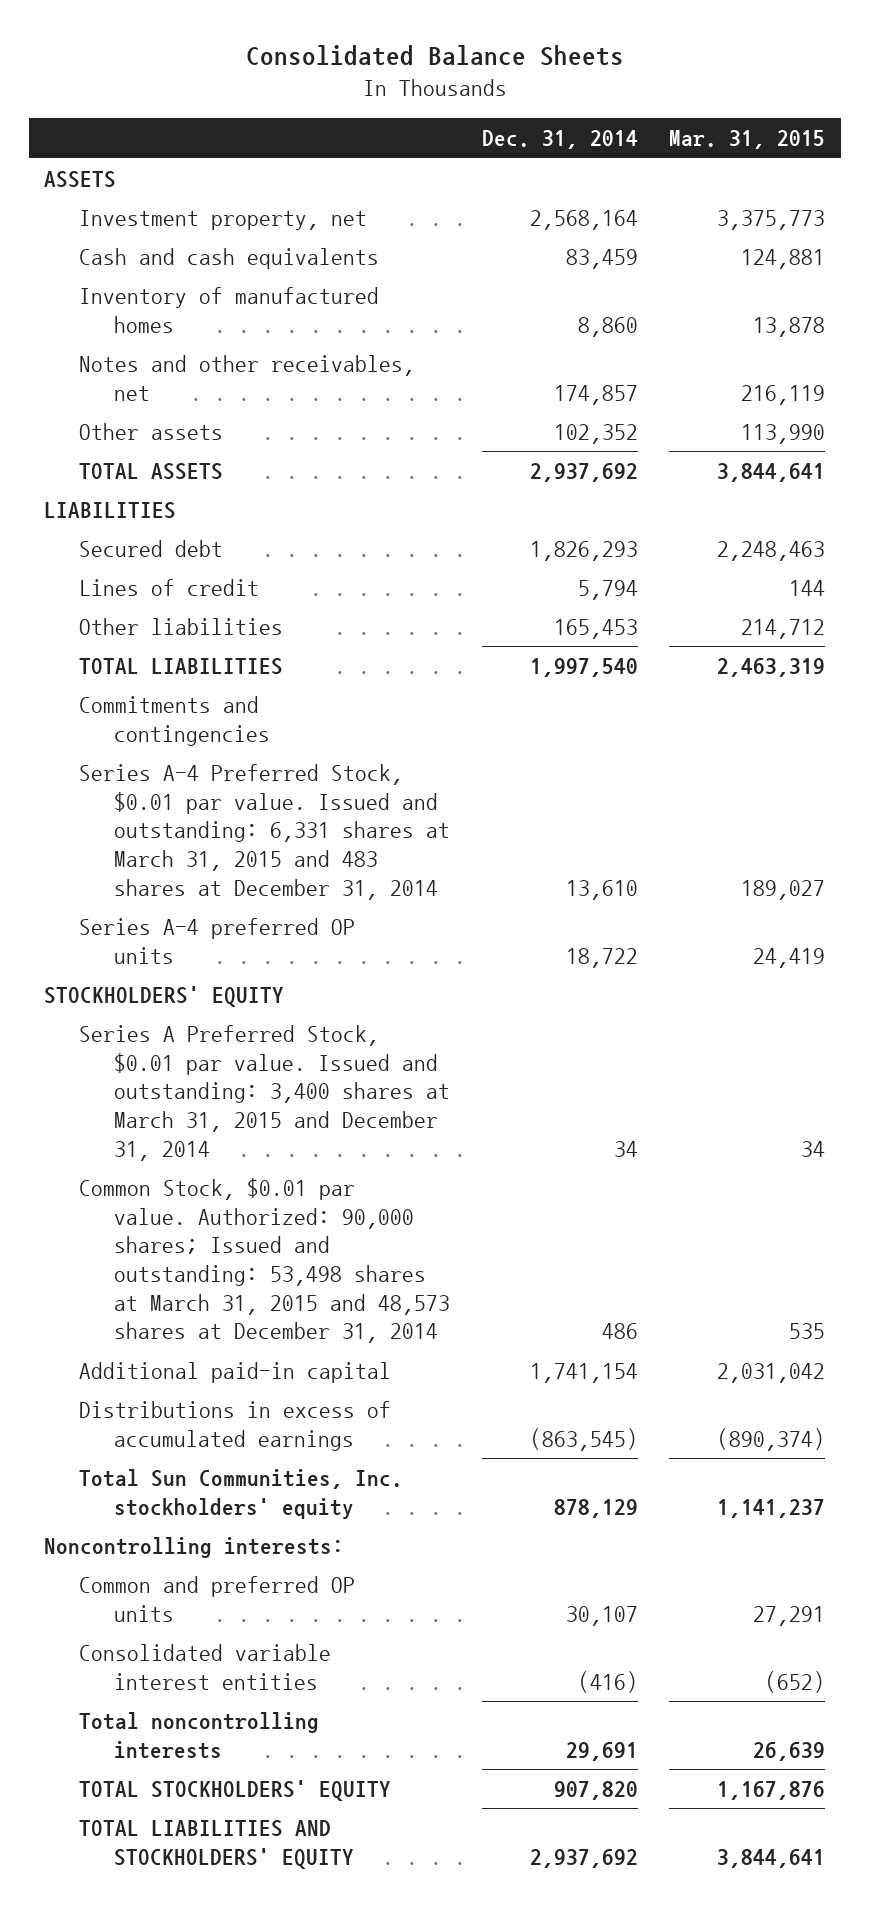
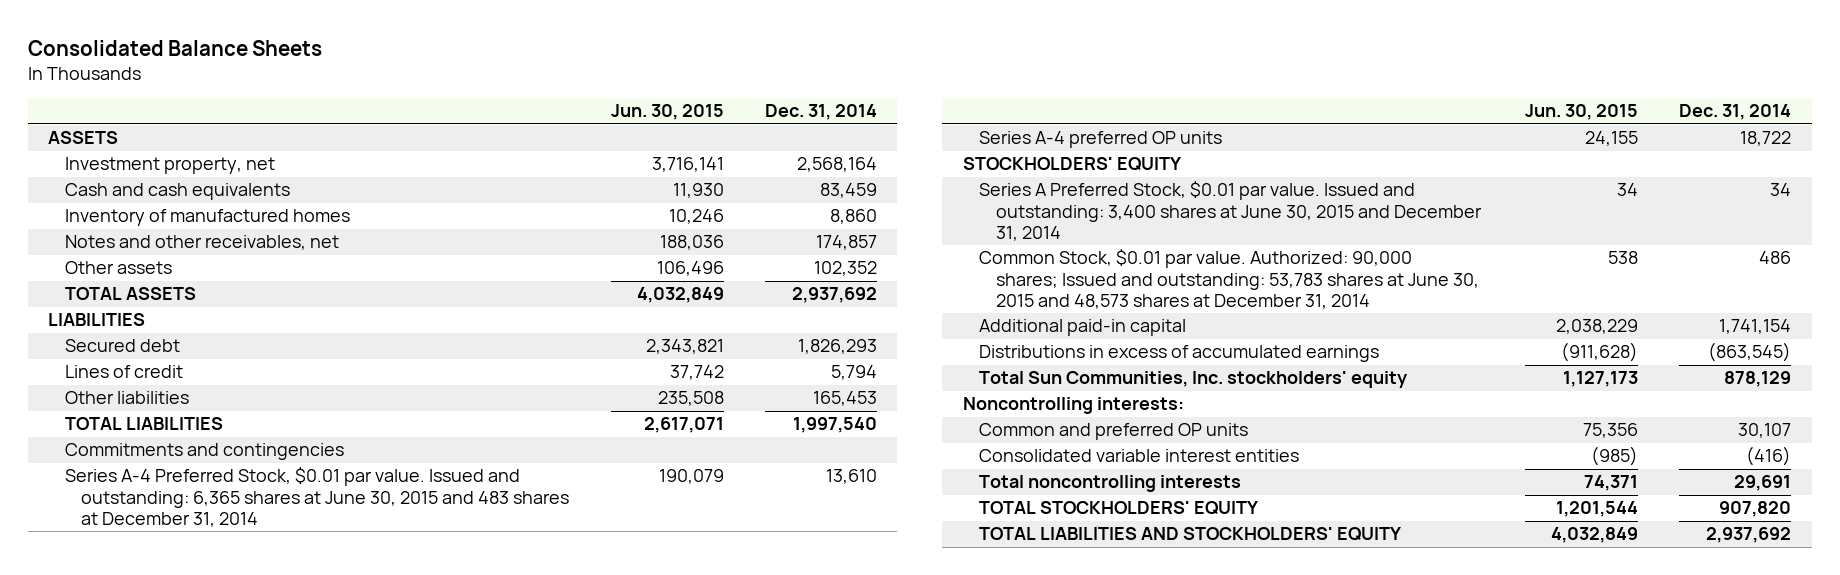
[669,130,826,150] Mar. 31, 2015 -> none
none -> [610,104,724,121] Jun. 30, 2015
[79,764,451,900] Series A-4 Preferred Stock, $0.01 par value. Issued and outstanding: 6,331 shares at March 31, 2015 and 483 shares at December 31, 2014 -> [64,467,570,527] Series A-4 Preferred Stock, $0.01 par value. Issued and outstanding: 6,365 shares at June 30, 2015 and 483 shares at December 31, 2014
[79,1025,451,1161] Series A Preferred Stock, $0.01 par value. Issued and outstanding: 3,400 shares at March 31, 2015 and December 31, 2014 -> [979,181,1482,241] Series A Preferred Stock, $0.01 par value. Issued and outstanding: 3,400 shares at June 30, 2015 and December 31, 2014
[79,1178,451,1344] Common Stock, $0.01 par value. Authorized: 90,000 shares; Issued and outstanding: 53,498 shares at March 31, 2015 and 48,573 shares at December 31, 2014 -> [979,249,1479,309] Common Stock, $0.01 par value. Authorized: 90,000 shares; Issued and outstanding: 53,783 shares at June 30, 2015 and 48,573 shares at December 31, 2014

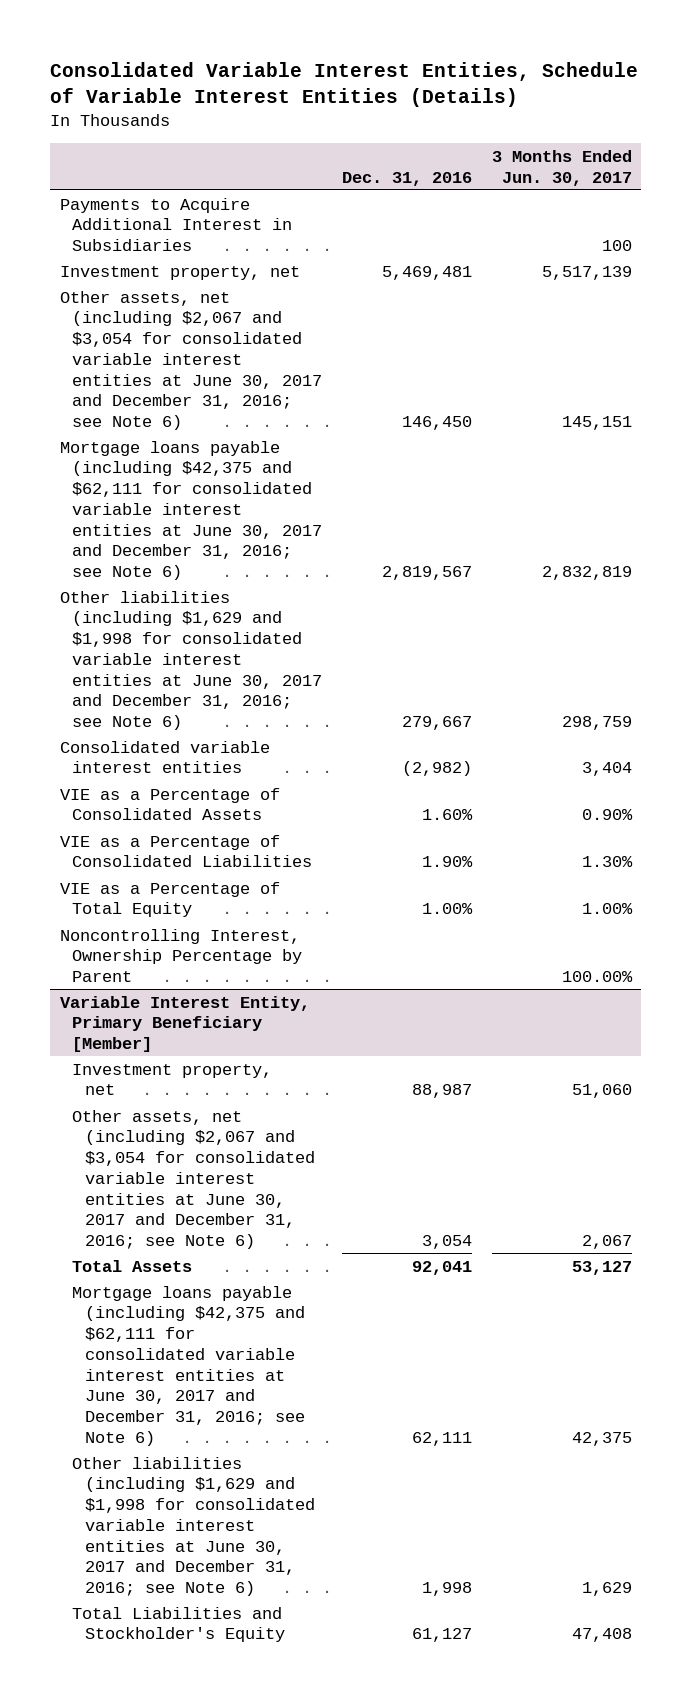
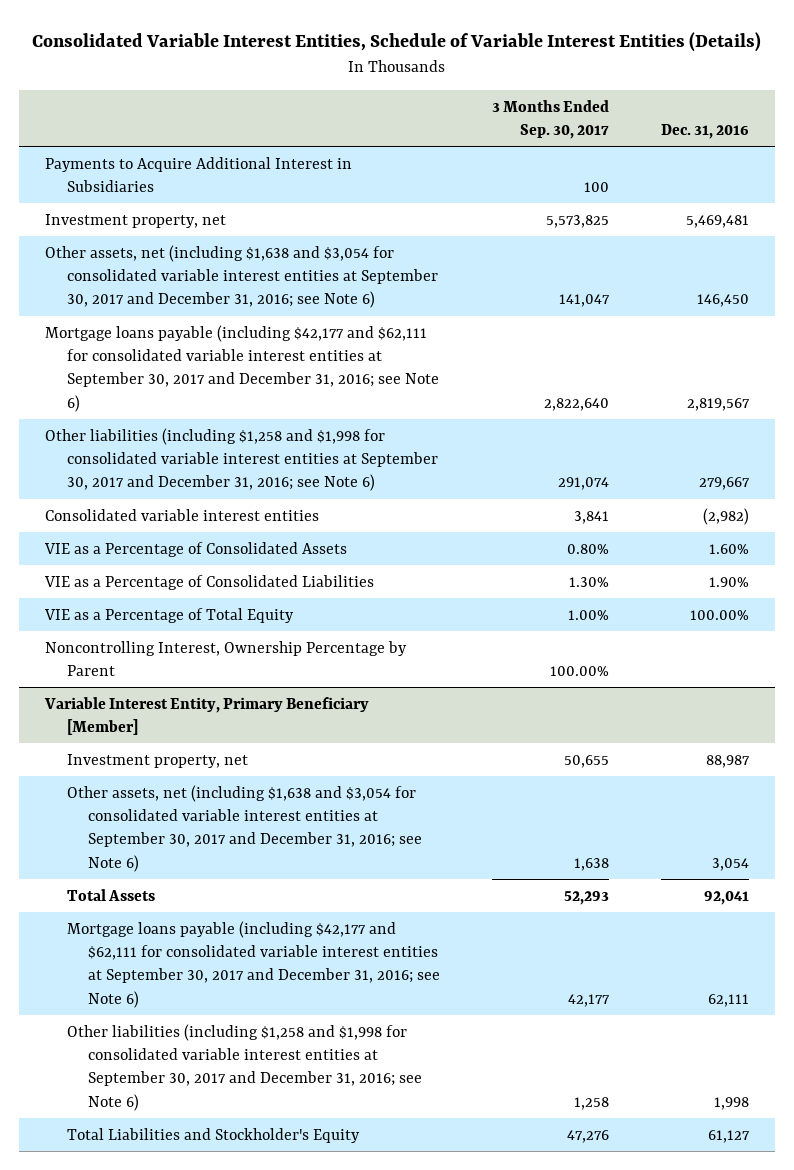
[491,149,632,186] 3 Months Ended Jun. 30, 2017 -> none
none -> [492,99,610,139] 3 Months Ended Sep. 30, 2017
[59,290,323,430] Other assets, net (including $2,067 and $3,054 for consolidated variable interest entities at June 30, 2017 and December 31, 2016; see Note 6) -> [45,244,438,309] Other assets, net (including $1,638 and $3,054 for consolidated variable interest entities at September 30, 2017 and December 31, 2016; see Note 6)
[59,440,323,580] Mortgage loans payable (including $42,375 and $62,111 for consolidated variable interest entities at June 30, 2017 and December 31, 2016; see Note 6) -> [45,324,439,412] Mortgage loans payable (including $42,177 and $62,111 for consolidated variable interest entities at September 30, 2017 and December 31, 2016; see Note 6)
[59,590,323,730] Other liabilities (including $1,629 and $1,998 for consolidated variable interest entities at June 30, 2017 and December 31, 2016; see Note 6) -> [45,427,438,492] Other liabilities (including $1,258 and $1,998 for consolidated variable interest entities at September 30, 2017 and December 31, 2016; see Note 6)
[421,903,473,915] 1.00% -> [690,609,750,620] 100.00%
[72,1109,315,1249] Other assets, net (including $2,067 and $3,054 for consolidated variable interest entities at June 30, 2017 and December 31, 2016; see Note 6) -> [66,784,423,872] Other assets, net (including $1,638 and $3,054 for consolidated variable interest entities at September 30, 2017 and December 31, 2016; see Note 6)
[72,1285,305,1446] Mortgage loans payable (including $42,375 and $62,111 for consolidated variable interest entities at June 30, 2017 and December 31, 2016; see Note 6) -> [66,920,441,1008] Mortgage loans payable (including $42,177 and $62,111 for consolidated variable interest entities at September 30, 2017 and December 31, 2016; see Note 6)
[72,1456,315,1596] Other liabilities (including $1,629 and $1,998 for consolidated variable interest entities at June 30, 2017 and December 31, 2016; see Note 6) -> [66,1023,423,1111] Other liabilities (including $1,258 and $1,998 for consolidated variable interest entities at September 30, 2017 and December 31, 2016; see Note 6)

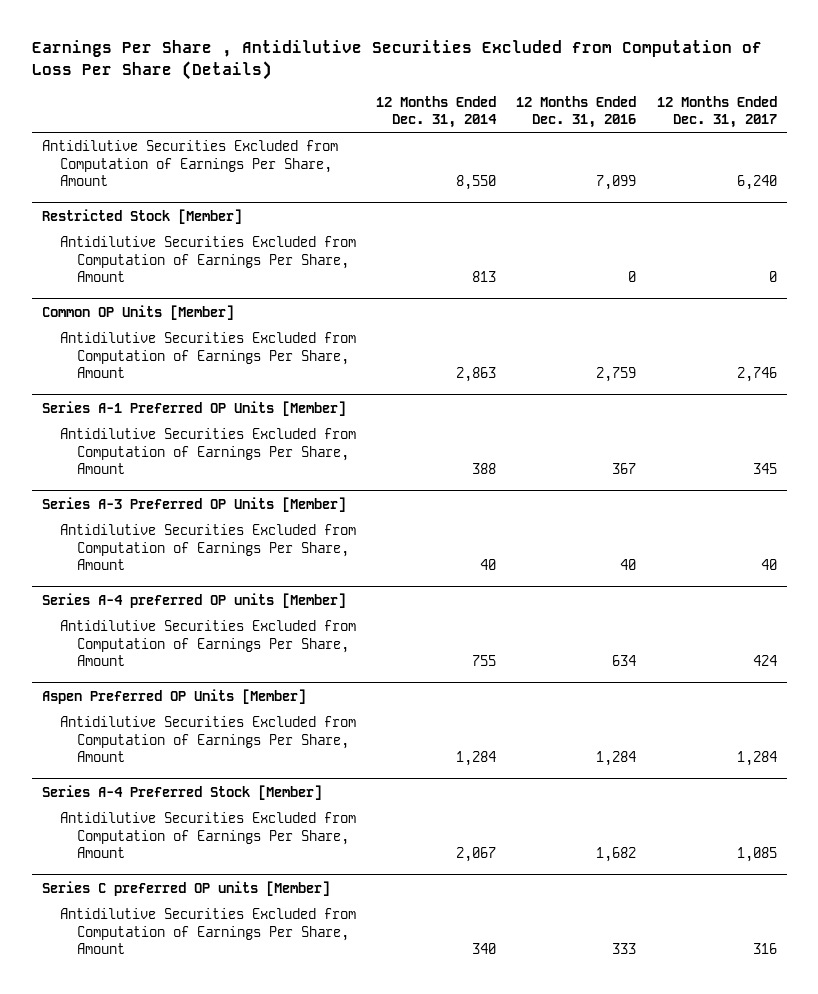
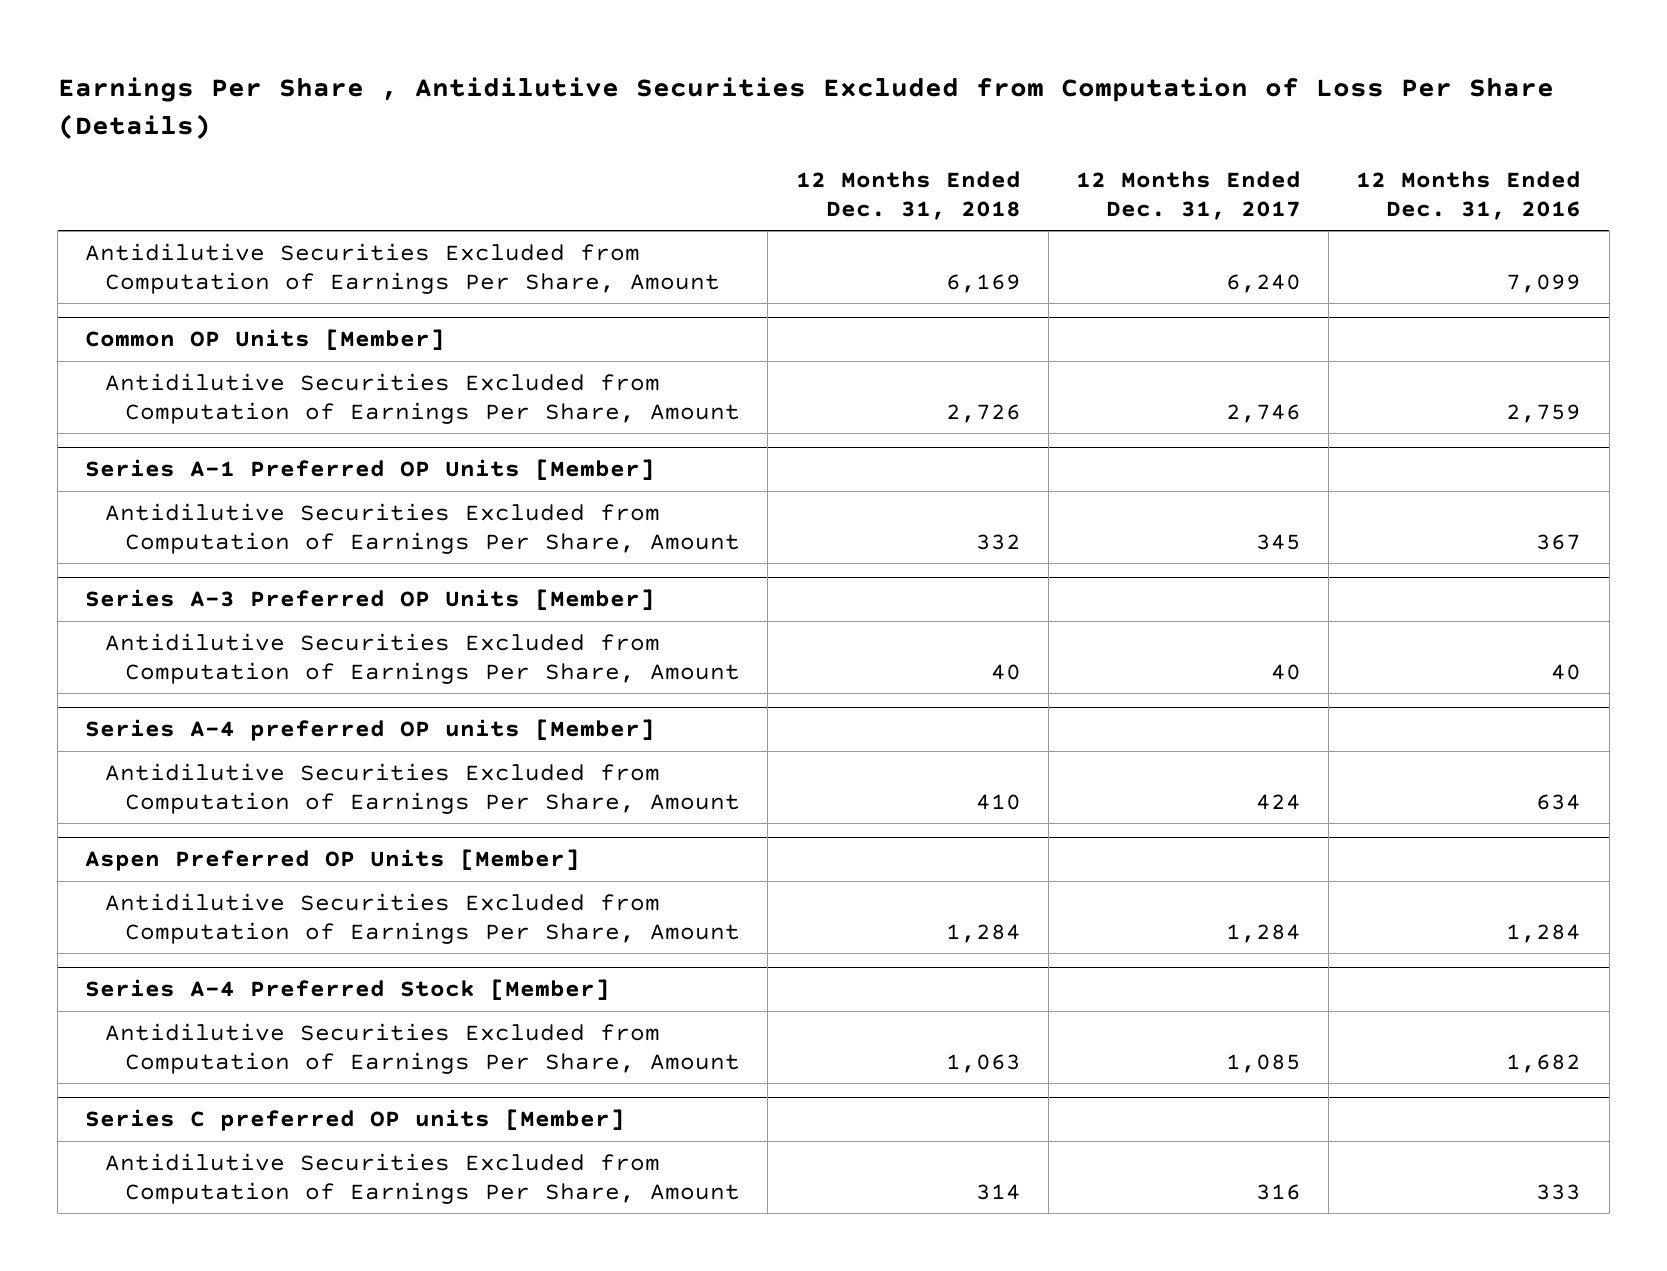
[375,95,497,128] 12 Months Ended Dec. 31, 2014 -> none
none -> [795,171,1021,220] 12 Months Ended Dec. 31, 2018
[41,208,242,224] Restricted Stock [Member] -> none
[59,236,356,282] Antidilutive Securities Excluded from Computation of Earnings Per Share, Amount -> none

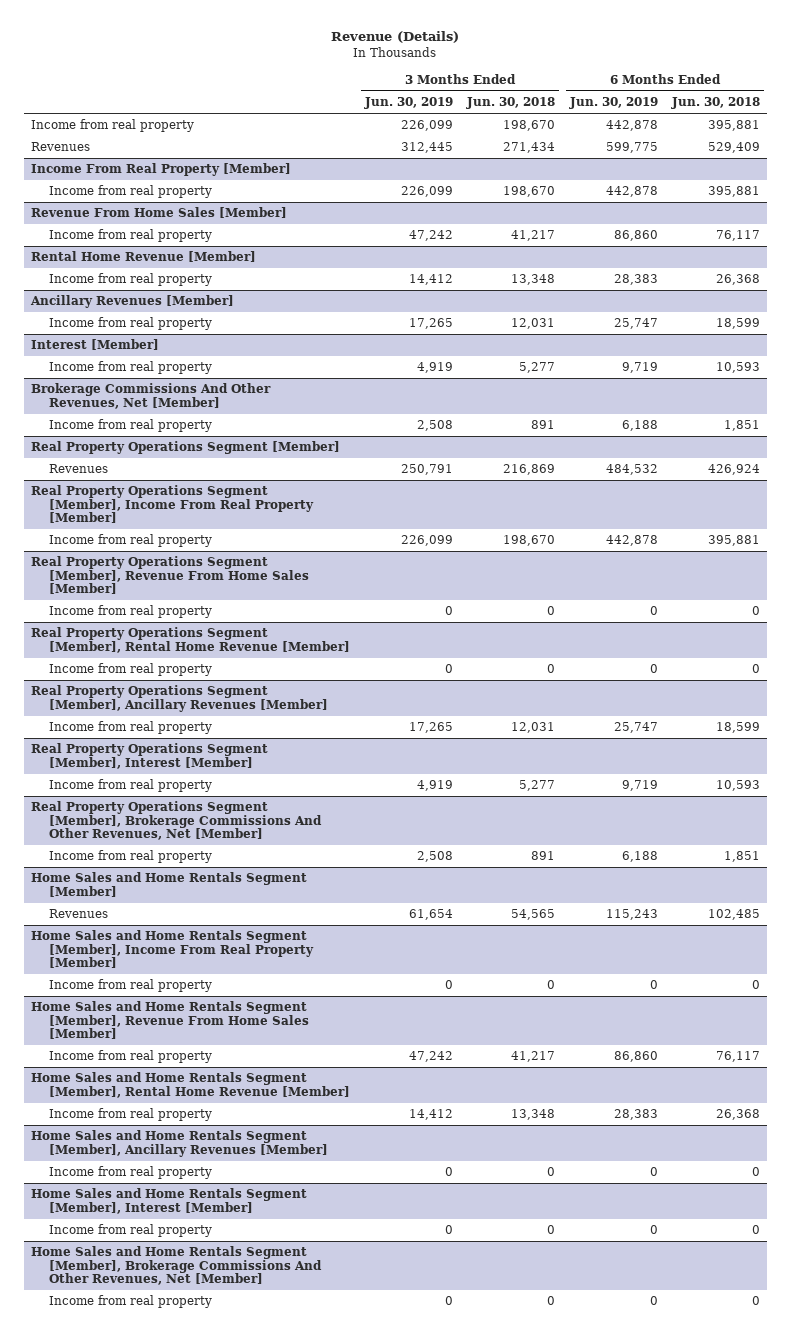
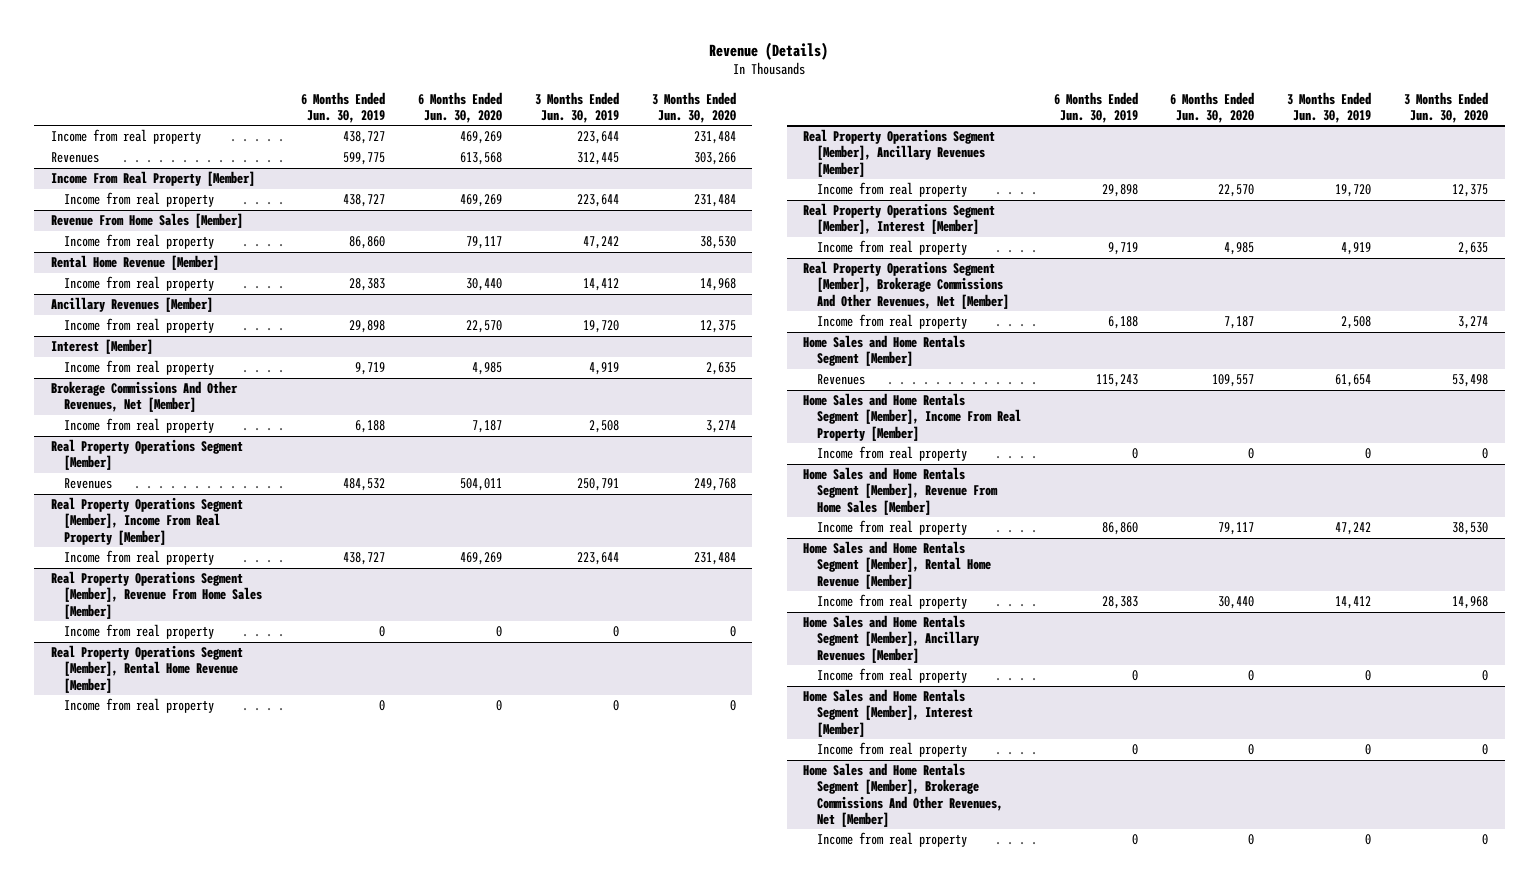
[466,97,556,110] Jun. 30, 2018 -> none
[671,97,761,110] Jun. 30, 2018 -> none
none -> [417,91,502,123] 6 Months Ended Jun. 30, 2020
none -> [651,91,736,123] 3 Months Ended Jun. 30, 2020
[400,120,453,132] 226,099 -> [576,131,619,145] 223,644
[605,120,658,132] 442,878 -> [342,131,385,145] 438,727
[400,186,453,198] 226,099 -> [576,194,619,208] 223,644
[605,186,658,198] 442,878 -> [342,194,385,208] 438,727
[408,318,453,330] 17,265 -> [582,320,619,334] 19,720
[613,318,658,330] 25,747 -> [348,320,385,334] 29,898
[400,535,453,547] 226,099 -> [576,552,619,566] 223,644
[605,535,658,547] 442,878 -> [342,552,385,566] 438,727
[408,722,453,734] 17,265 -> [1335,184,1372,198] 19,720
[613,722,658,734] 25,747 -> [1101,184,1138,198] 29,898

